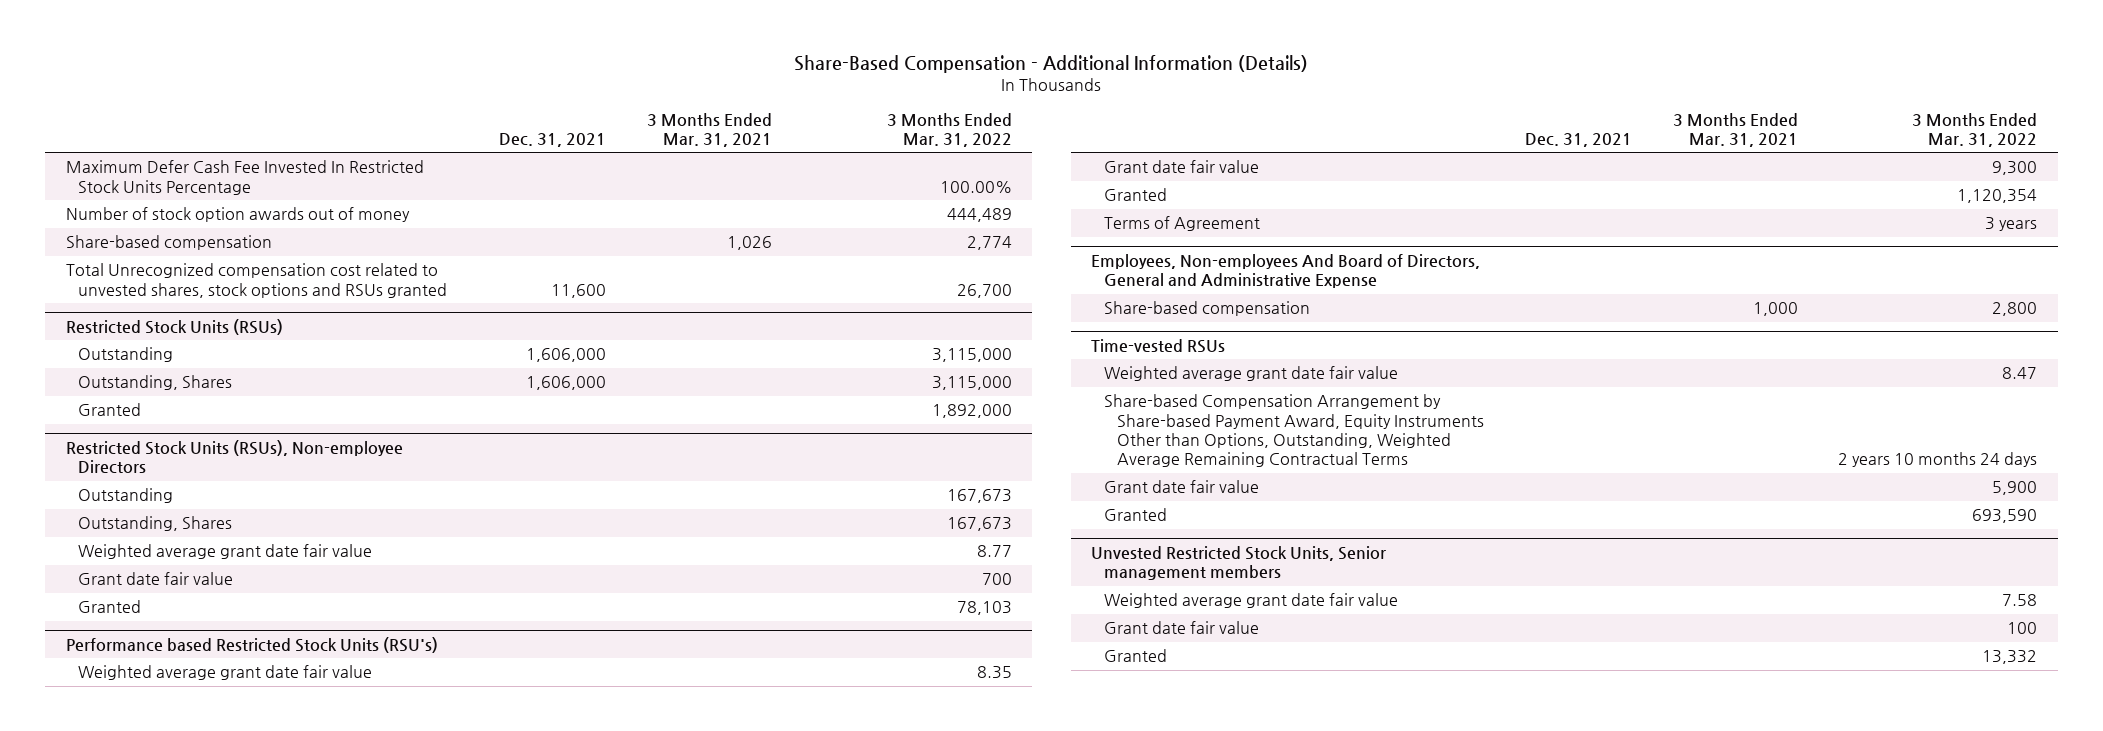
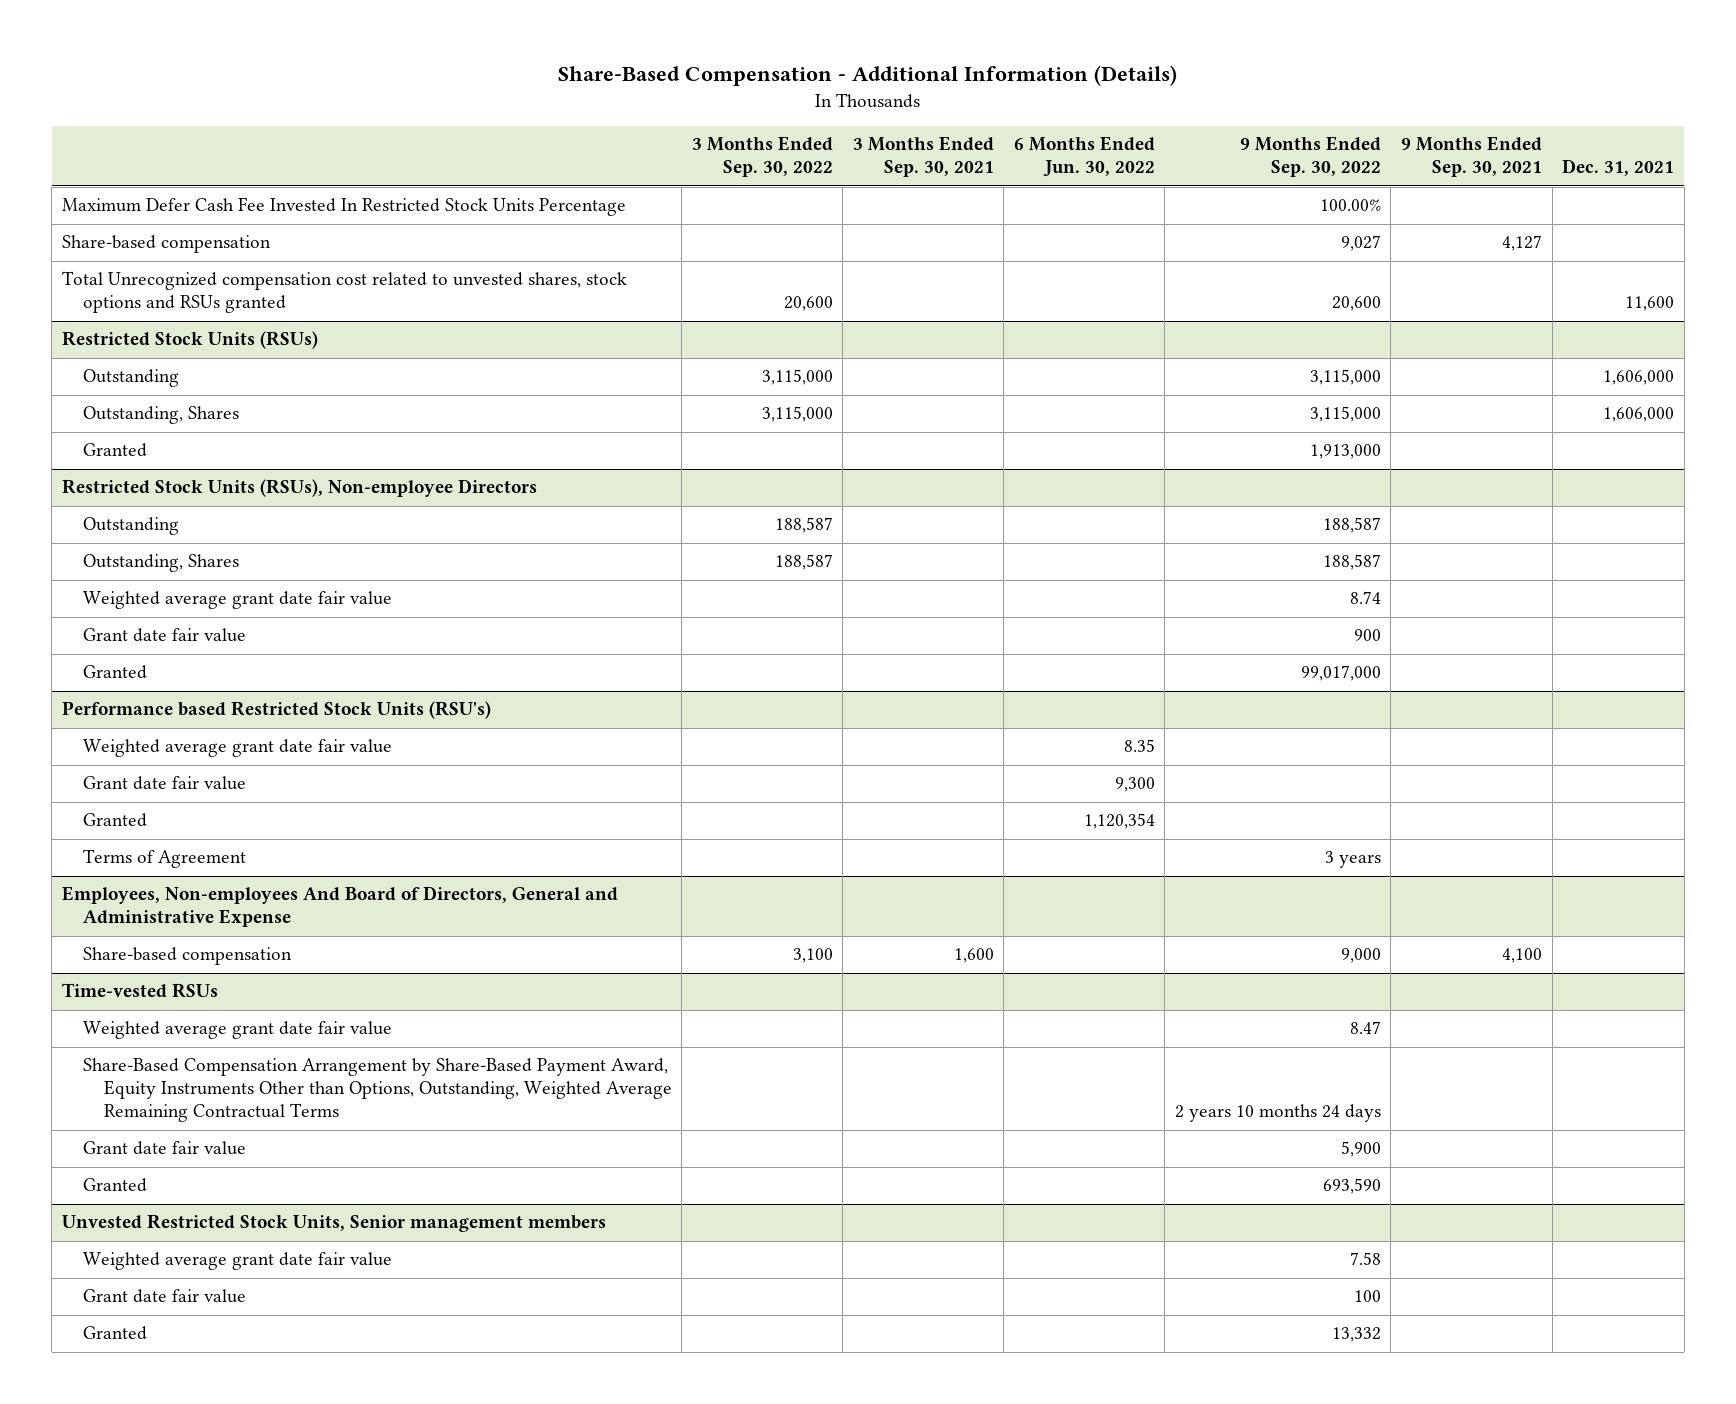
[646,112,772,148] 3 Months Ended Mar. 31, 2021 -> none
[886,112,1012,148] 3 Months Ended Mar. 31, 2022 -> none
none -> [691,136,833,178] 3 Months Ended Sep. 30, 2022
none -> [852,136,994,178] 3 Months Ended Sep. 30, 2021
none -> [1013,136,1155,178] 6 Months Ended Jun. 30, 2022
none -> [1239,136,1381,178] 9 Months Ended Sep. 30, 2022
none -> [1401,136,1543,178] 9 Months Ended Sep. 30, 2021
[65,207,410,223] Number of stock option awards out of money -> none
[1104,394,1485,468] Share-based Compensation Arrangement by Share-based Payment Award, Equity Instruments Other than Options, Outstanding, Weighted Average Remaining Contractual Terms -> [82,1058,672,1123] Share-Based Compensation Arrangement by Share-Based Payment Award, Equity Instruments Other than Options, Outstanding, Weighted Average Remaining Contractual Terms

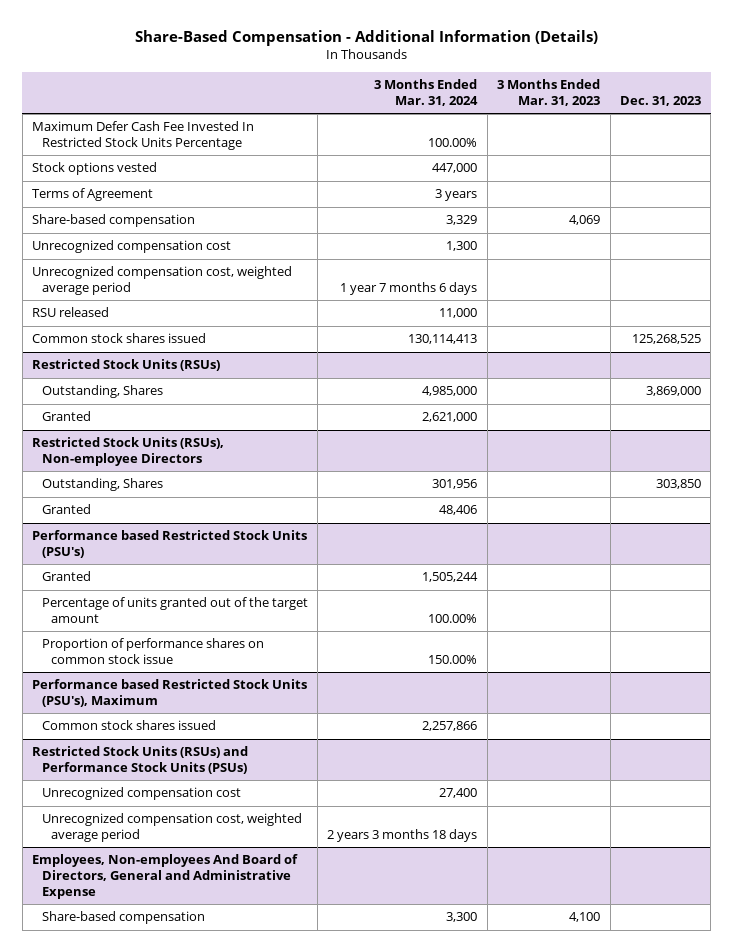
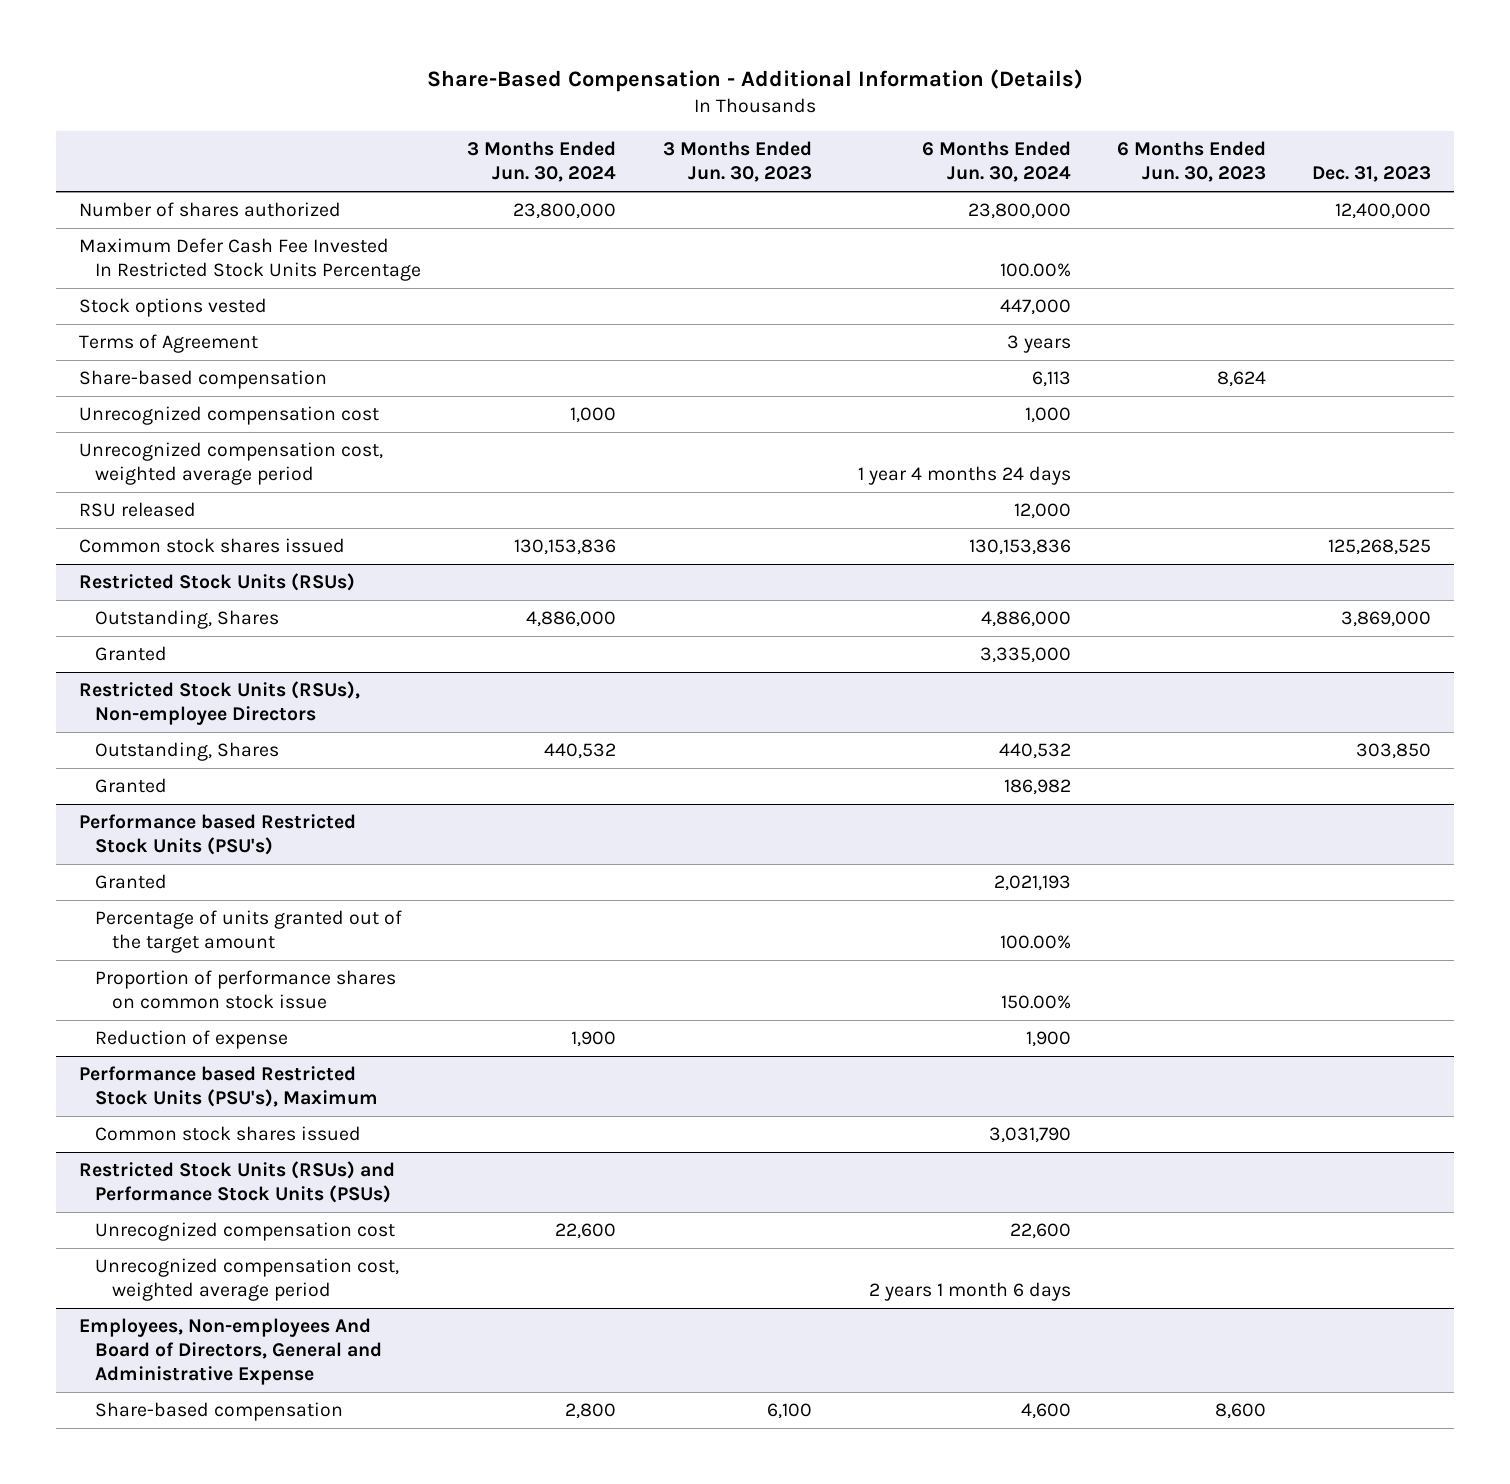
[374,78,479,106] 3 Months Ended Mar. 31, 2024 -> none
[497,78,601,106] 3 Months Ended Mar. 31, 2023 -> none
none -> [467,141,617,183] 3 Months Ended Jun. 30, 2024
none -> [662,141,812,183] 3 Months Ended Jun. 30, 2023
none -> [921,141,1071,183] 6 Months Ended Jun. 30, 2024
none -> [1117,141,1267,183] 6 Months Ended Jun. 30, 2023
none -> [78,202,341,218] Number of shares authorized
none -> [95,1030,289,1050] Reduction of expense

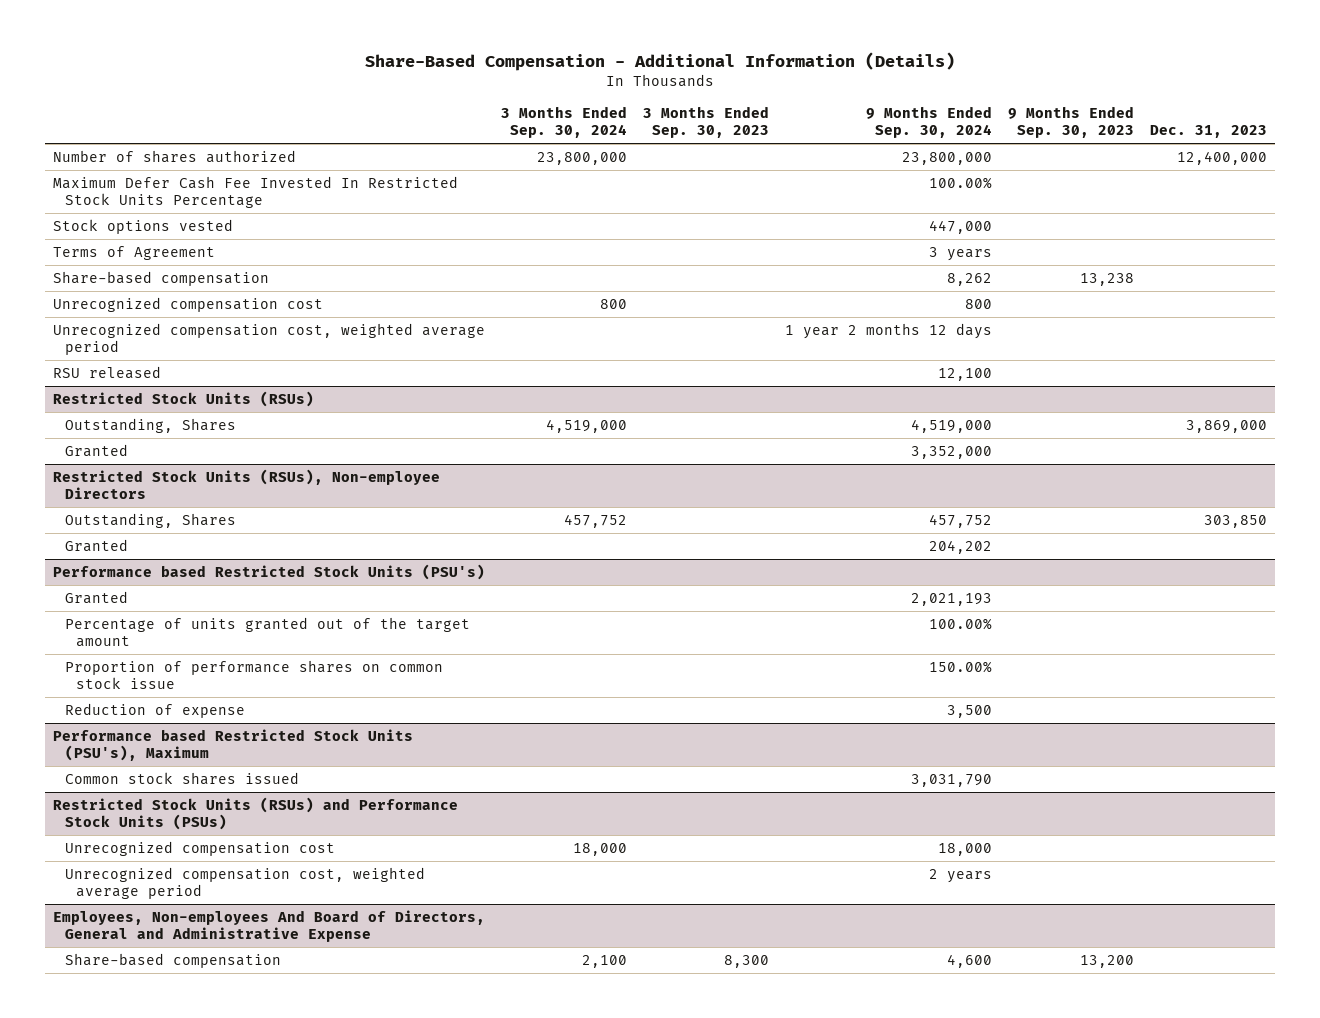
[467,141,617,183] 3 Months Ended Jun. 30, 2024 -> none
[662,141,812,183] 3 Months Ended Jun. 30, 2023 -> none
[921,141,1071,183] 6 Months Ended Jun. 30, 2024 -> none
[1117,141,1267,183] 6 Months Ended Jun. 30, 2023 -> none
none -> [501,106,628,139] 3 Months Ended Sep. 30, 2024
none -> [643,106,770,139] 3 Months Ended Sep. 30, 2023
none -> [866,106,993,139] 9 Months Ended Sep. 30, 2024
none -> [1008,106,1135,139] 9 Months Ended Sep. 30, 2023
[78,538,345,554] Common stock shares issued -> none

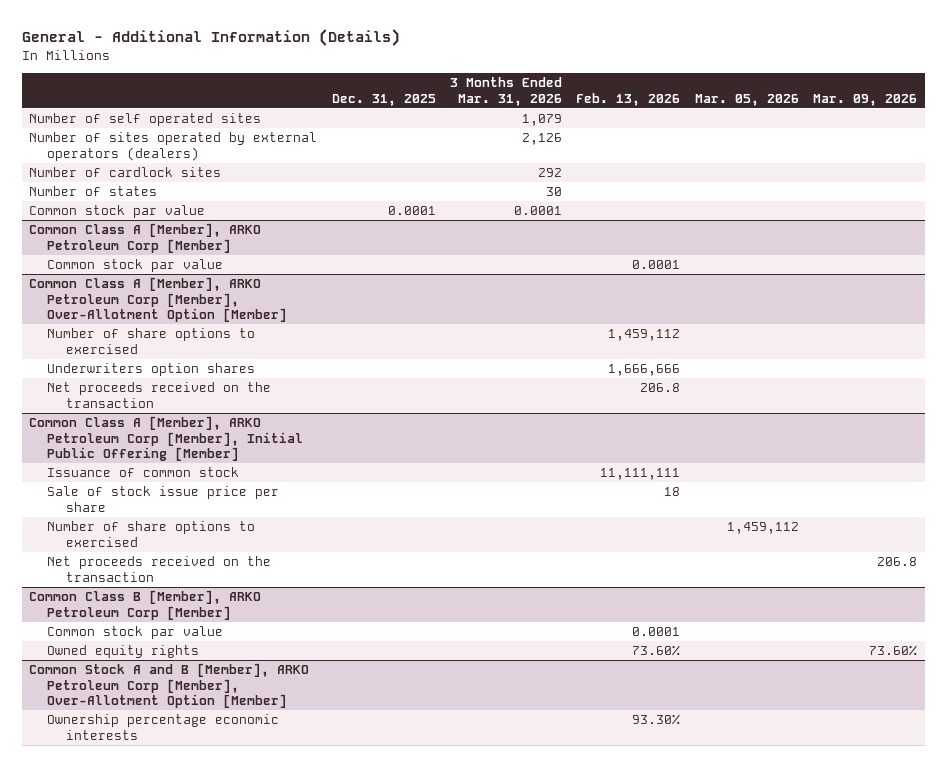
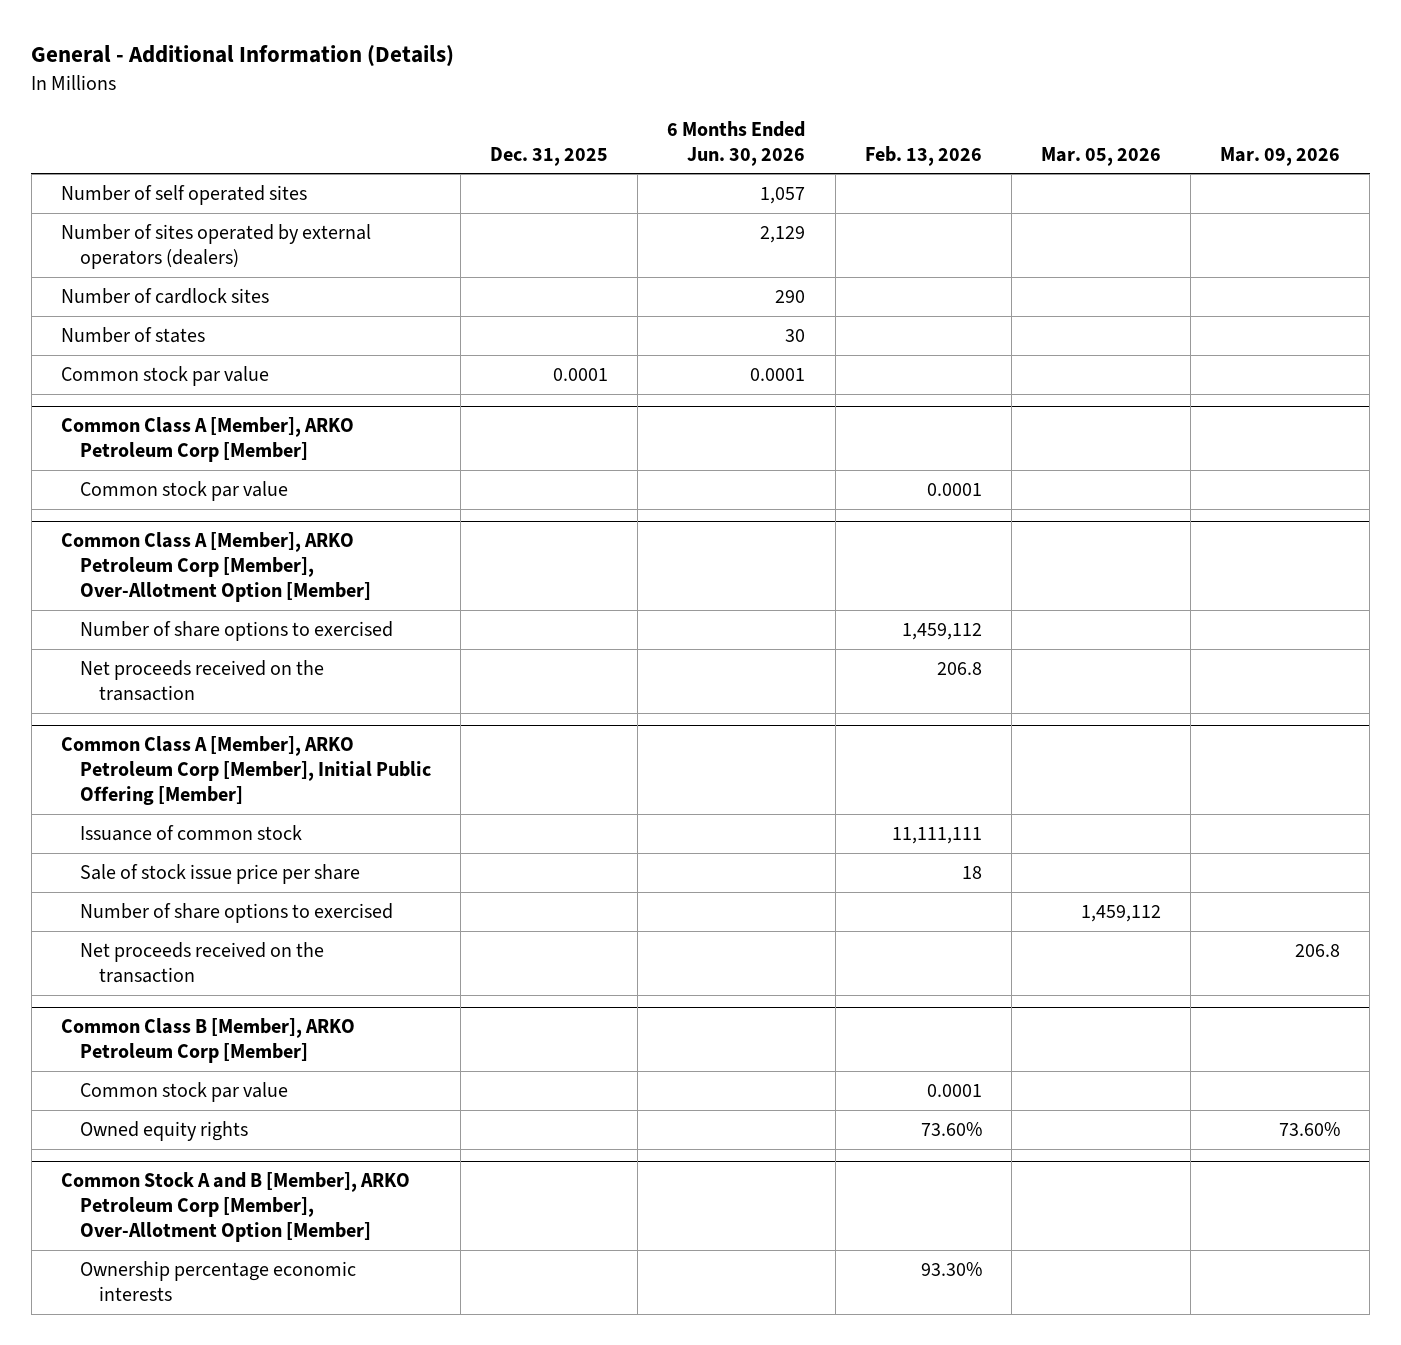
[449,76,562,106] 3 Months Ended Mar. 31, 2026 -> none
none -> [667,120,806,166] 6 Months Ended Jun. 30, 2026
[47,363,256,377] Underwriters option shares -> none

